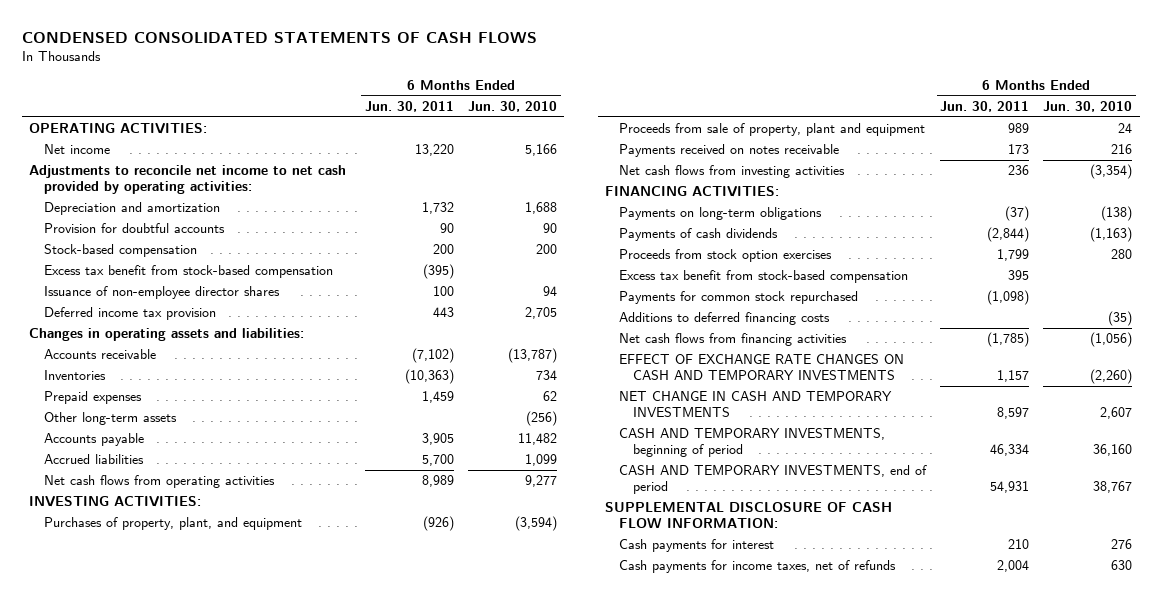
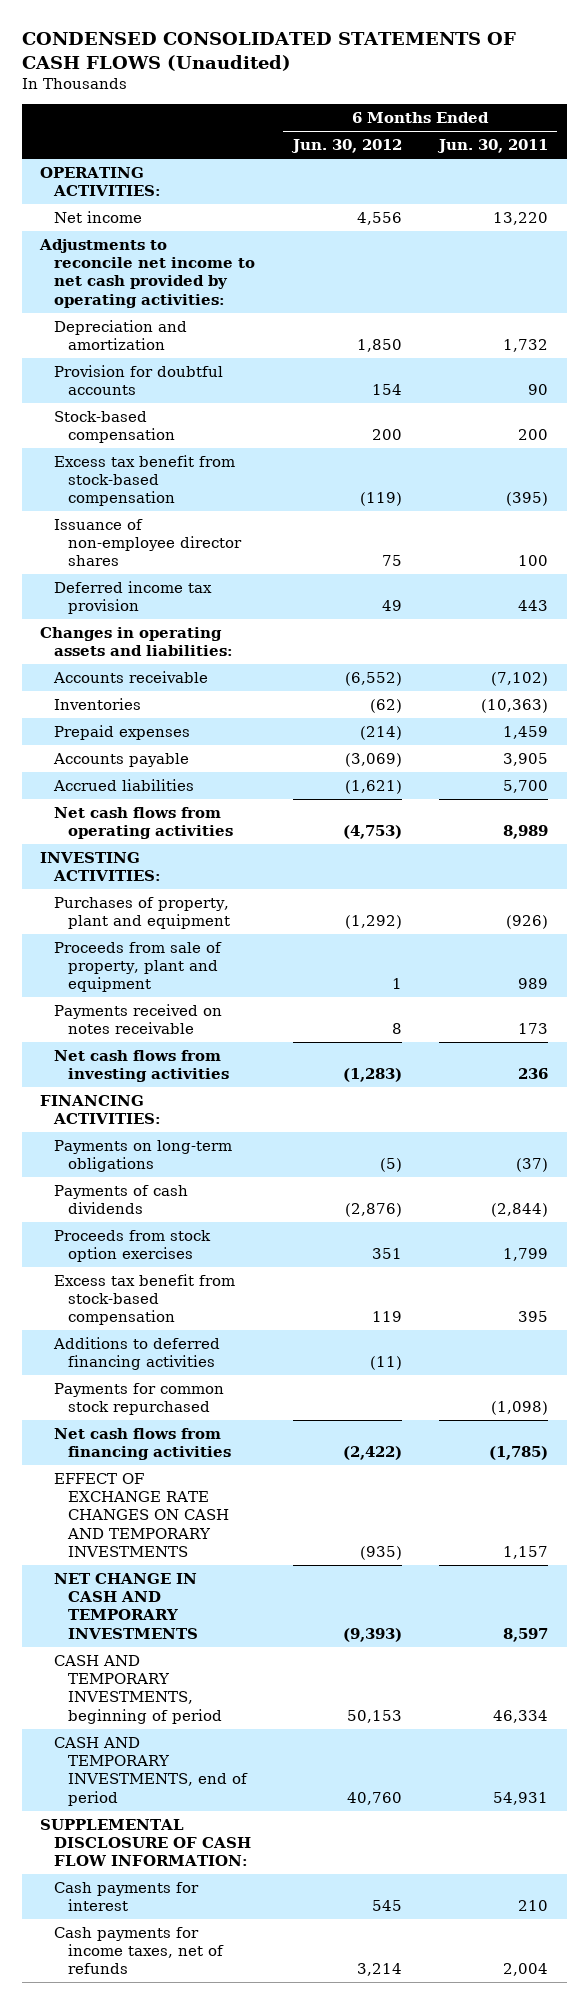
[22,32,538,44] CONDENSED CONSOLIDATED STATEMENTS OF CASH FLOWS -> [21,32,516,71] CONDENSED CONSOLIDATED STATEMENTS OF CASH FLOWS (Unaudited)
[468,100,558,112] Jun. 30, 2010 -> none
none -> [290,139,402,154] Jun. 30, 2012
[43,412,177,426] Other long-term assets -> none
[43,517,302,531] Purchases of property, plant, and equipment -> [54,897,231,930] Purchases of property, plant and equipment
none -> [53,1337,221,1371] Additions to deferred financing activities
[619,312,831,326] Additions to deferred financing costs -> none

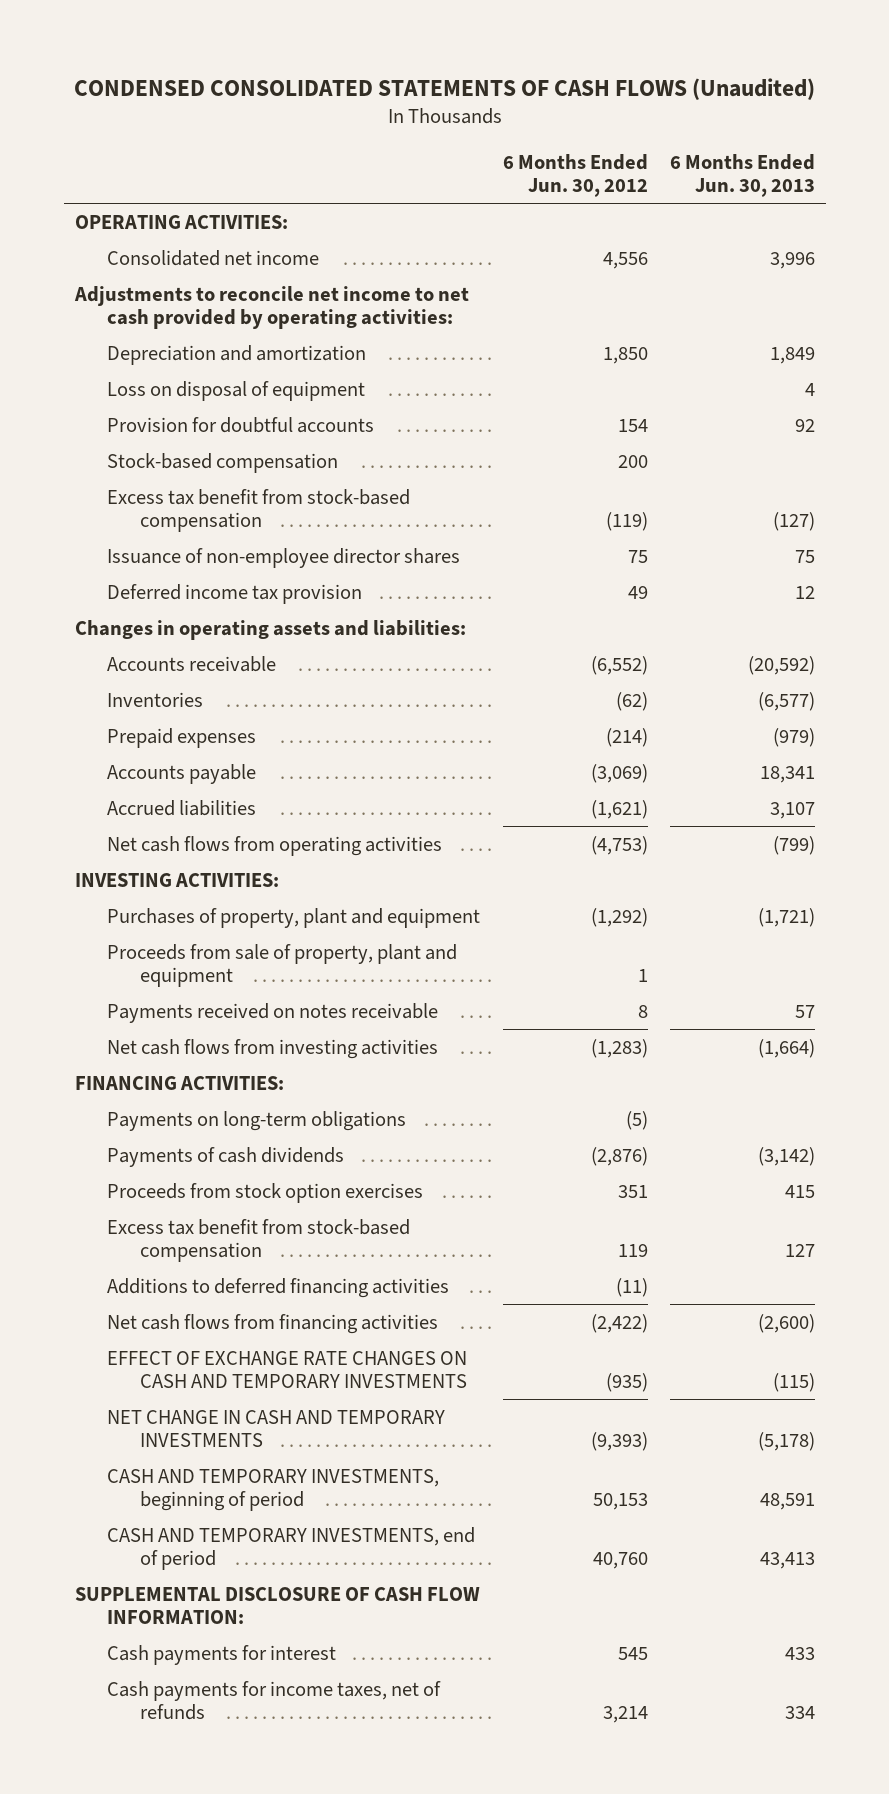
[436,139,548,154] Jun. 30, 2011 -> none
none -> [669,153,815,198] 6 Months Ended Jun. 30, 2013
[54,211,143,224] Net income -> [107,249,320,266] Consolidated net income
none -> [107,380,366,401] Loss on disposal of equipment
[54,1383,225,1416] Payments for common stock repurchased -> none

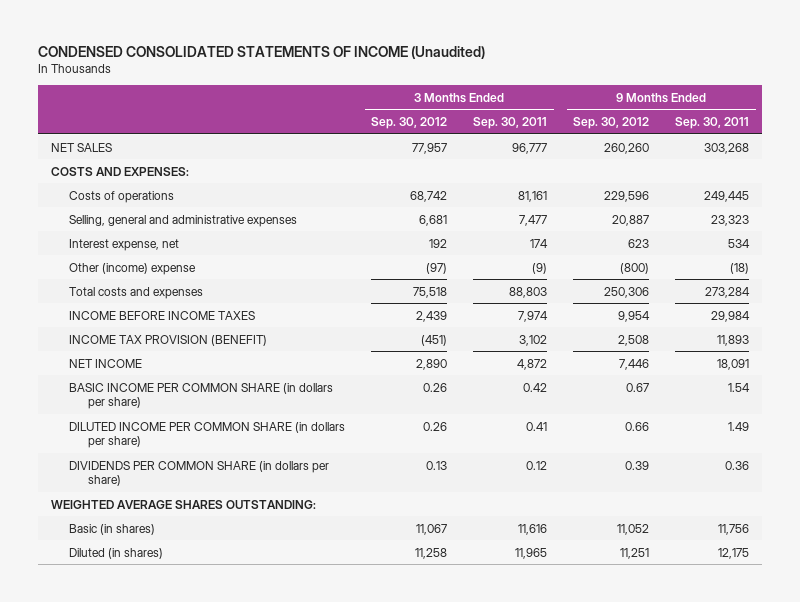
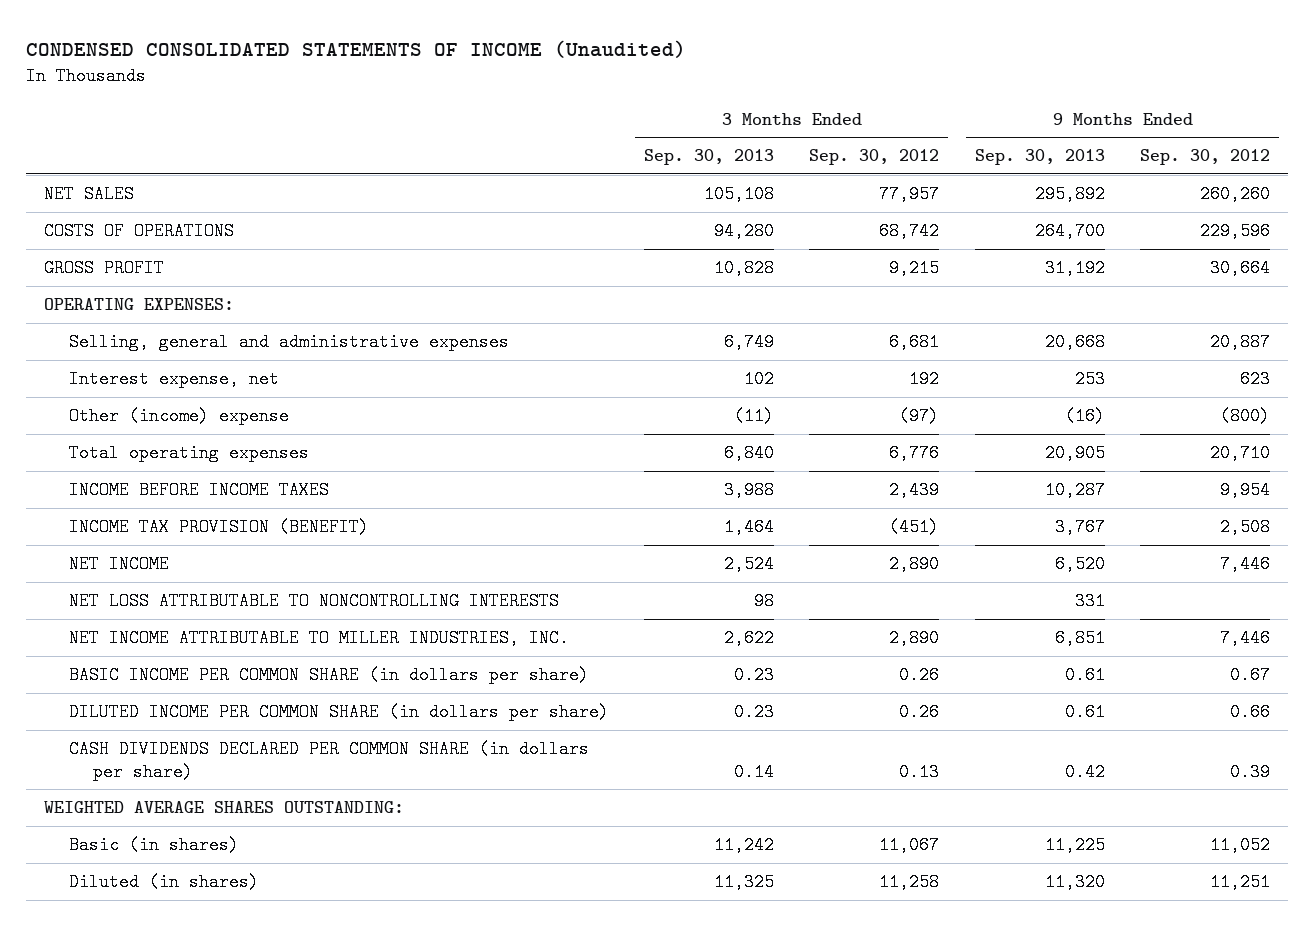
[473,117,548,130] Sep. 30, 2011 -> none
[675,117,750,130] Sep. 30, 2011 -> none
none -> [644,149,775,166] Sep. 30, 2013
none -> [974,149,1105,166] Sep. 30, 2013
[50,166,189,176] COSTS AND EXPENSES: -> none
[69,190,175,203] Costs of operations -> [43,222,234,241] COSTS OF OPERATIONS
none -> [43,259,164,278] GROSS PROFIT
none -> [43,298,234,311] OPERATING EXPENSES:
[69,286,204,299] Total costs and expenses -> none
none -> [68,444,309,463] Total operating expenses
none -> [68,592,559,611] NET LOSS ATTRIBUTABLE TO NONCONTROLLING INTERESTS
none -> [68,629,569,648] NET INCOME ATTRIBUTABLE TO MILLER INDUSTRIES, INC.
[69,460,330,487] DIVIDENDS PER COMMON SHARE (in dollars per share) -> [68,740,589,781] CASH DIVIDENDS DECLARED PER COMMON SHARE (in dollars per share)

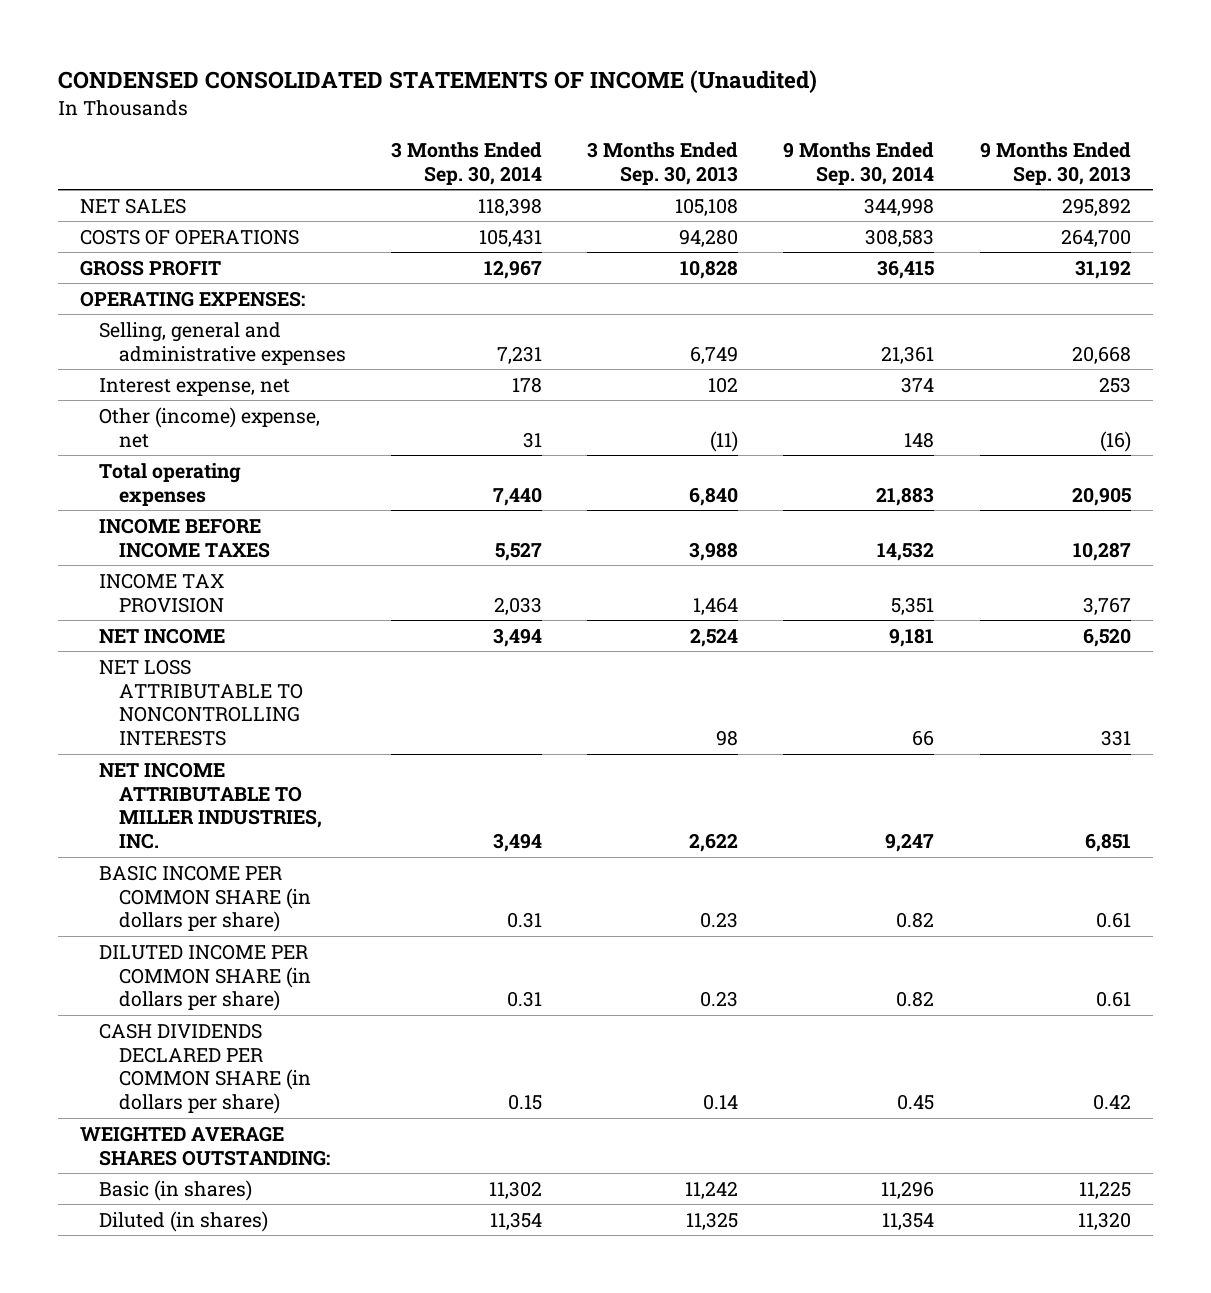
[809,149,940,166] Sep. 30, 2012 -> none
[1140,149,1271,166] Sep. 30, 2012 -> none
none -> [391,141,543,185] 3 Months Ended Sep. 30, 2014
none -> [783,141,935,185] 9 Months Ended Sep. 30, 2014
[68,407,289,426] Other (income) expense -> [99,406,321,448] Other (income) expense, net
[68,518,369,537] INCOME TAX PROVISION (BENEFIT) -> [99,572,226,613] INCOME TAX PROVISION

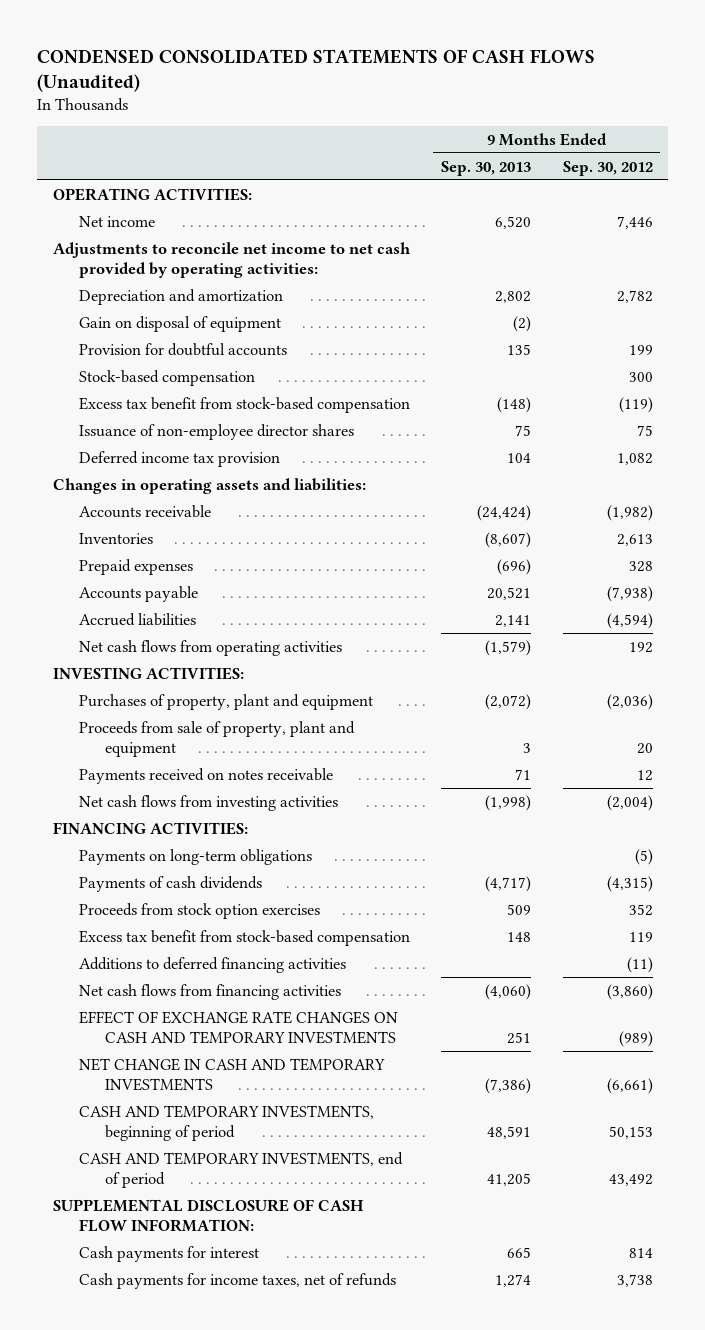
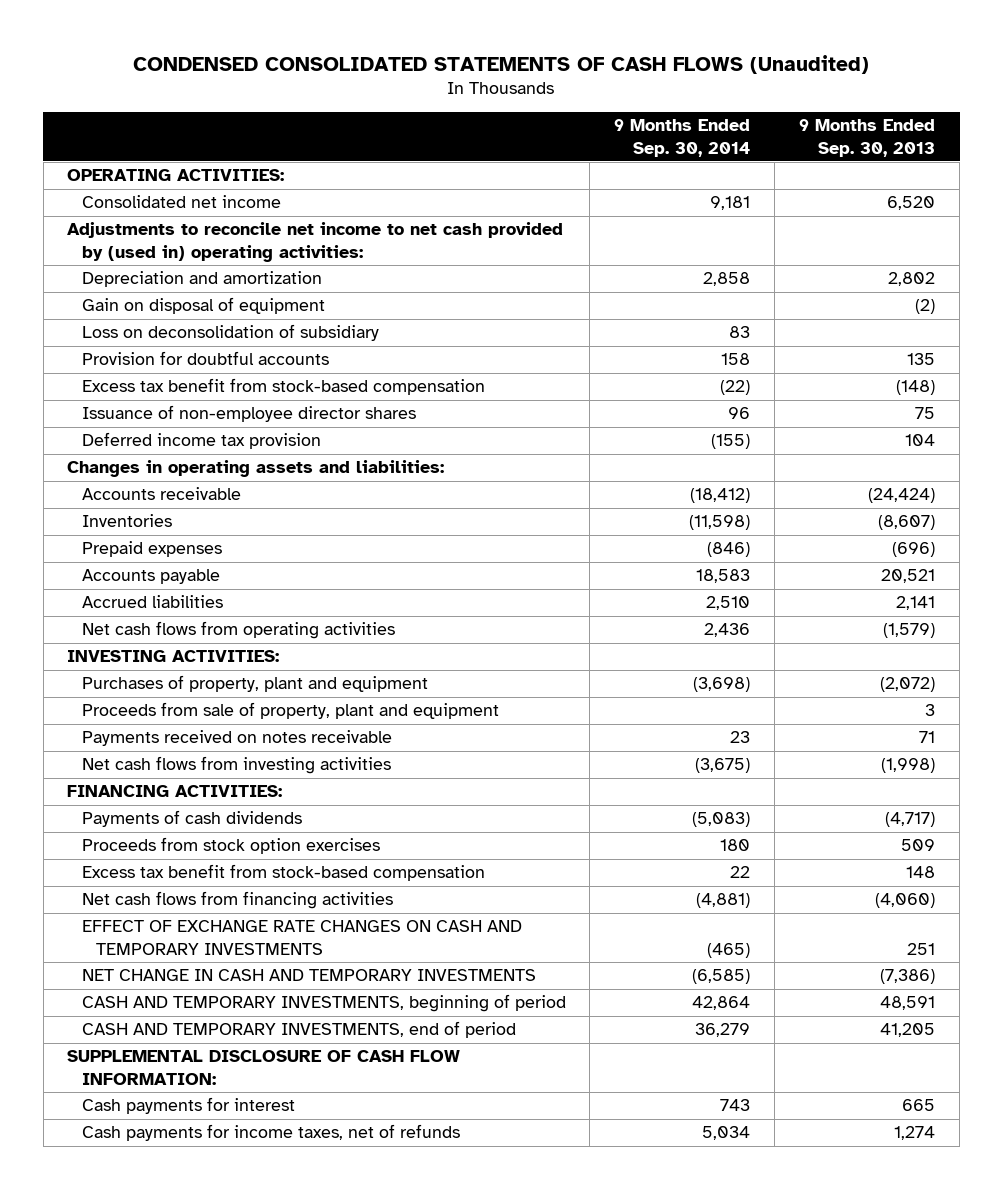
[562,160,653,176] Sep. 30, 2012 -> none
none -> [614,119,751,157] 9 Months Ended Sep. 30, 2014
[78,215,155,227] Net income -> [81,195,281,209] Consolidated net income
[52,241,411,279] Adjustments to reconcile net income to net cash provided by operating activities: -> [67,222,564,262] Adjustments to reconcile net income to net cash provided by (used in) operating activities:
none -> [81,324,379,342] Loss on deconsolidation of subsidiary
[78,369,255,386] Stock-based compensation -> none
[78,848,312,865] Payments on long-term obligations -> none
[78,956,346,973] Additions to deferred financing activities -> none

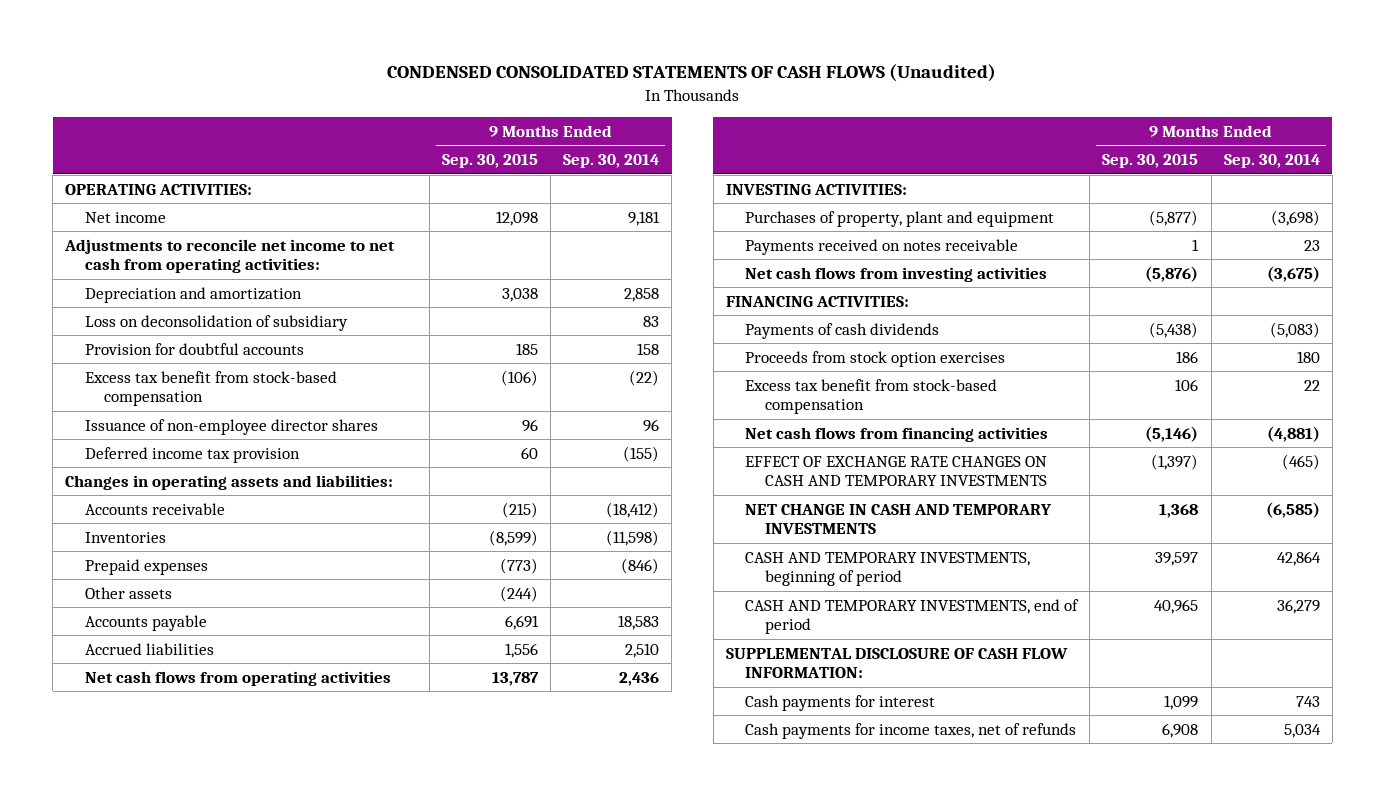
[799,119,936,157] 9 Months Ended Sep. 30, 2013 -> none
none -> [441,154,538,169] Sep. 30, 2015
[81,195,281,209] Consolidated net income -> [84,211,166,223] Net income
[67,222,564,262] Adjustments to reconcile net income to net cash provided by (used in) operating activities: -> [64,238,396,274] Adjustments to reconcile net income to net cash from operating activities:
[81,297,325,315] Gain on disposal of equipment -> none
none -> [84,586,172,599] Other assets
[81,702,499,720] Proceeds from sale of property, plant and equipment -> none

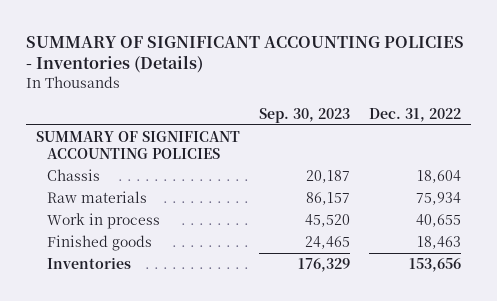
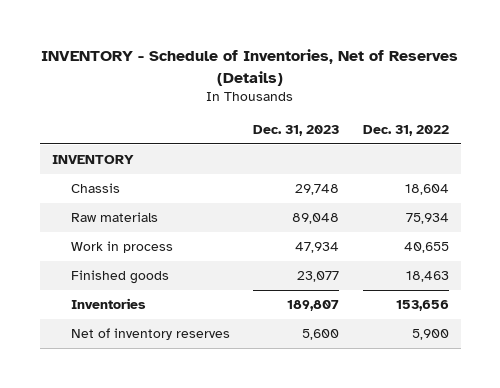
[25,35,464,74] SUMMARY OF SIGNIFICANT ACCOUNTING POLICIES - Inventories (Details) -> [41,49,459,86] INVENTORY - Schedule of Inventories, Net of Reserves (Details)
[259,107,351,123] Sep. 30, 2023 -> none
none -> [253,125,340,137] Dec. 31, 2023
[35,131,240,160] SUMMARY OF SIGNIFICANT ACCOUNTING POLICIES -> none
none -> [51,154,134,164] INVENTORY
none -> [70,327,230,340] Net of inventory reserves

